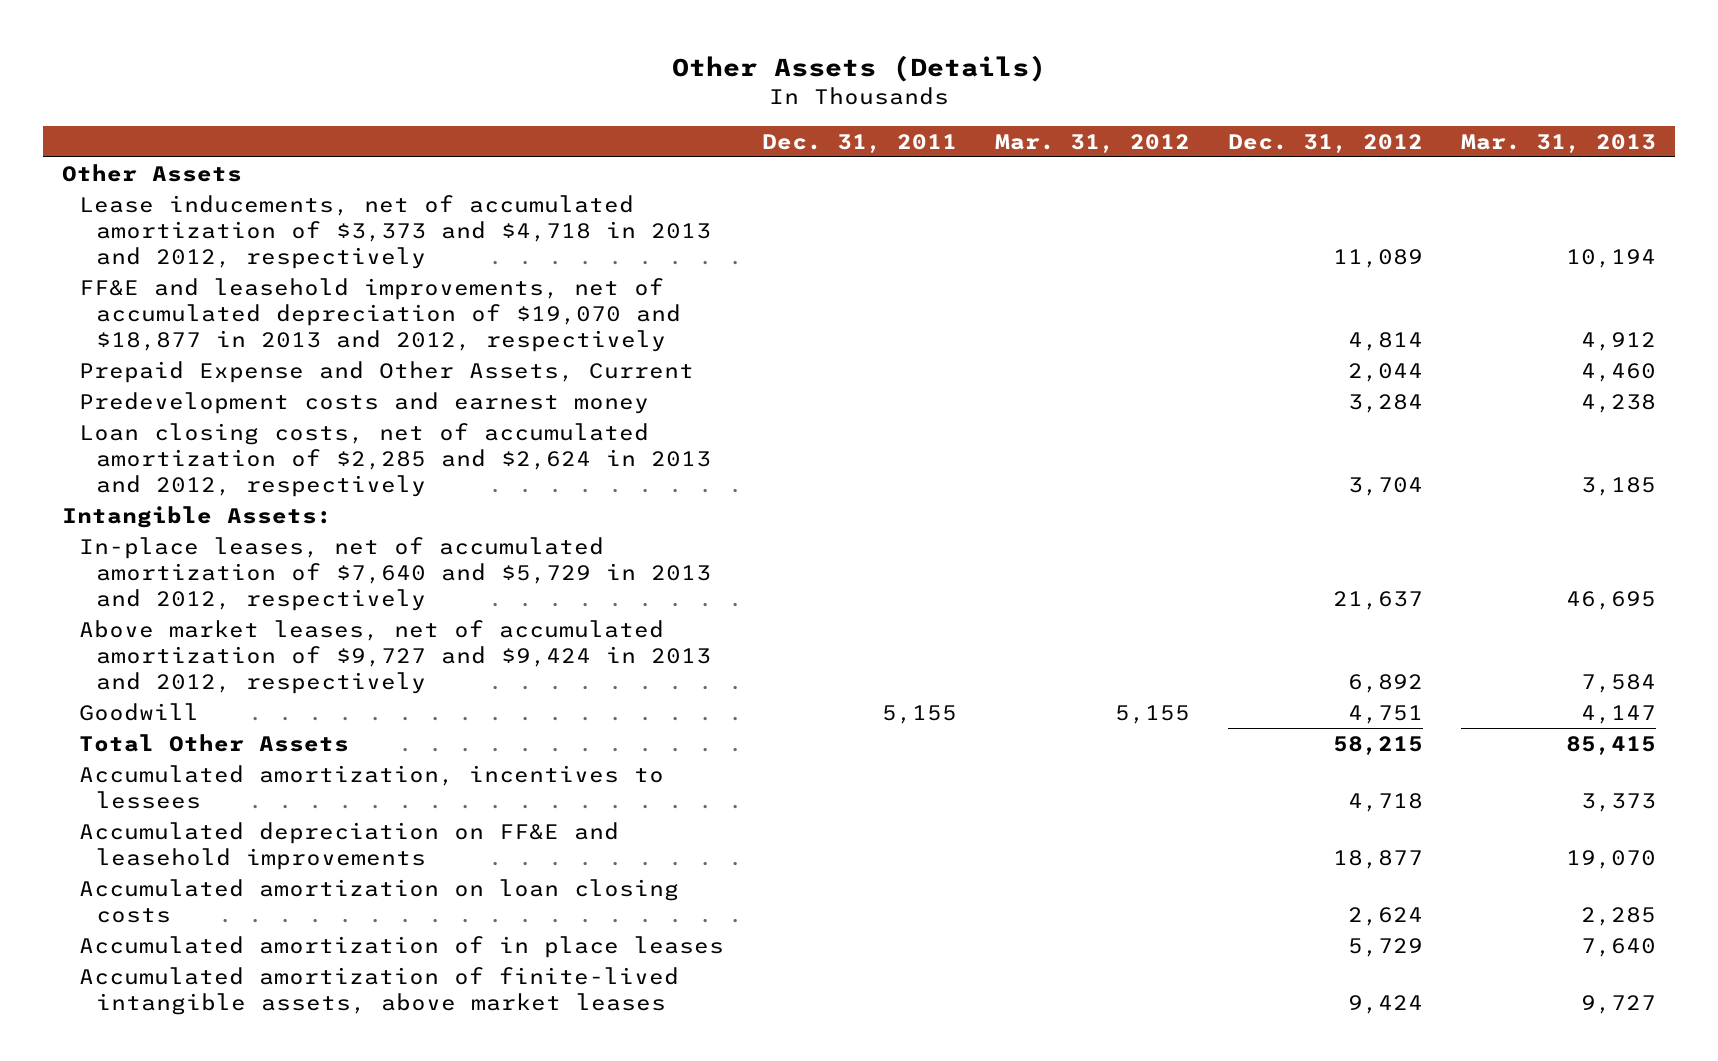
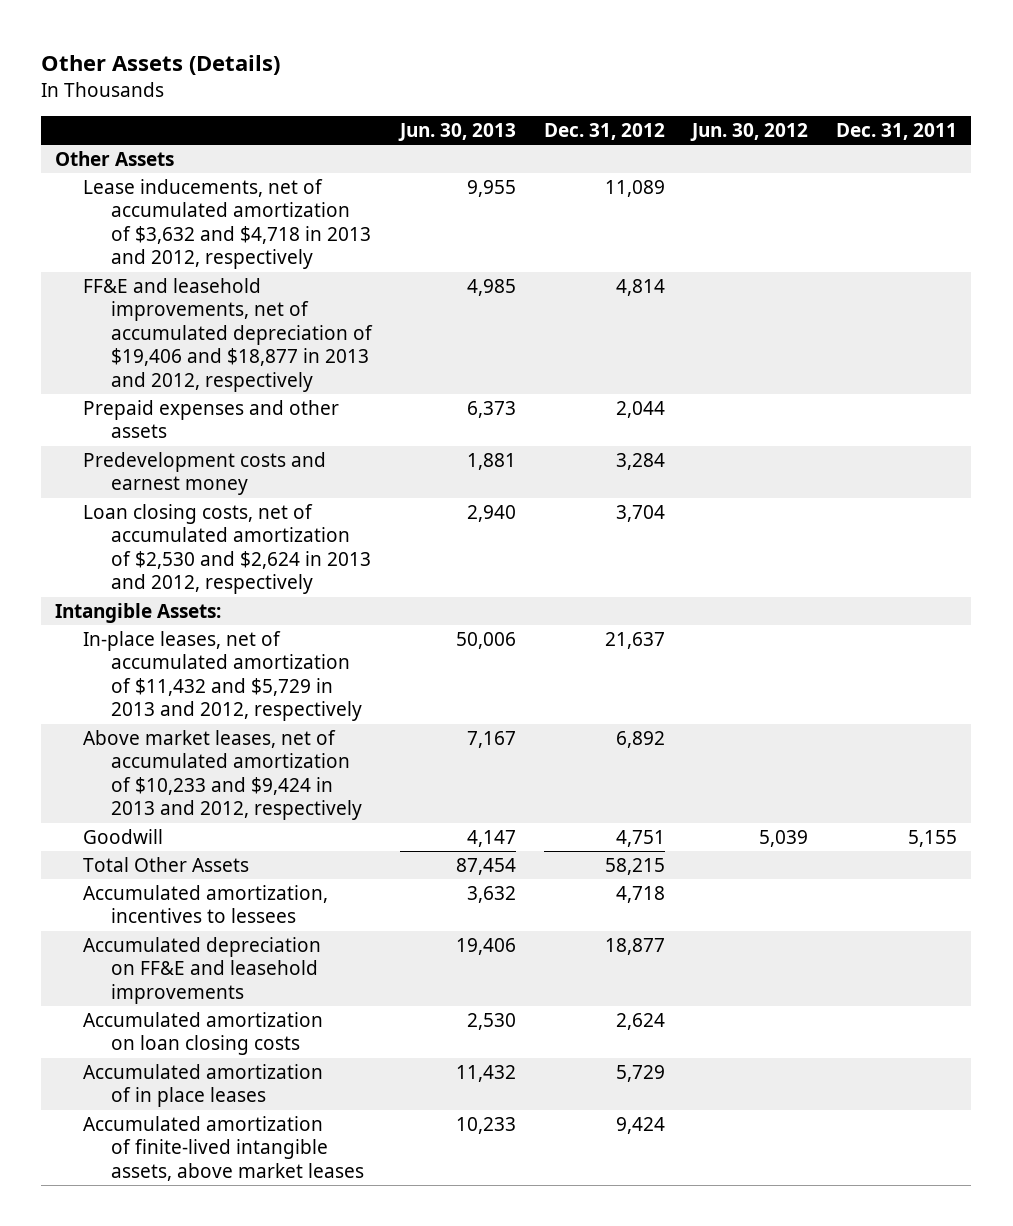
[994,133,1190,153] Mar. 31, 2012 -> none
[1460,133,1656,153] Mar. 31, 2013 -> none
none -> [397,122,516,141] Jun. 30, 2013
none -> [690,122,809,141] Jun. 30, 2012
[79,195,711,269] Lease inducements, net of accumulated amortization of $3,373 and $4,718 in 2013 and 2012, respectively -> [83,179,371,270] Lease inducements, net of accumulated amortization of $3,632 and $4,718 in 2013 and 2012, respectively
[79,278,681,352] FF&E and leasehold improvements, net of accumulated depreciation of $19,070 and $18,877 in 2013 and 2012, respectively -> [83,278,373,392] FF&E and leasehold improvements, net of accumulated depreciation of $19,406 and $18,877 in 2013 and 2012, respectively
[79,361,695,384] Prepaid Expense and Other Assets, Current -> [83,400,340,439] Prepaid expenses and other assets
[79,423,711,497] Loan closing costs, net of accumulated amortization of $2,285 and $2,624 in 2013 and 2012, respectively -> [83,504,371,595] Loan closing costs, net of accumulated amortization of $2,530 and $2,624 in 2013 and 2012, respectively
[79,537,711,611] In-place leases, net of accumulated amortization of $7,640 and $5,729 in 2013 and 2012, respectively -> [83,631,362,722] In-place leases, net of accumulated amortization of $11,432 and $5,729 in 2013 and 2012, respectively
[79,620,711,694] Above market leases, net of accumulated amortization of $9,727 and $9,424 in 2013 and 2012, respectively -> [83,730,362,821] Above market leases, net of accumulated amortization of $10,233 and $9,424 in 2013 and 2012, respectively

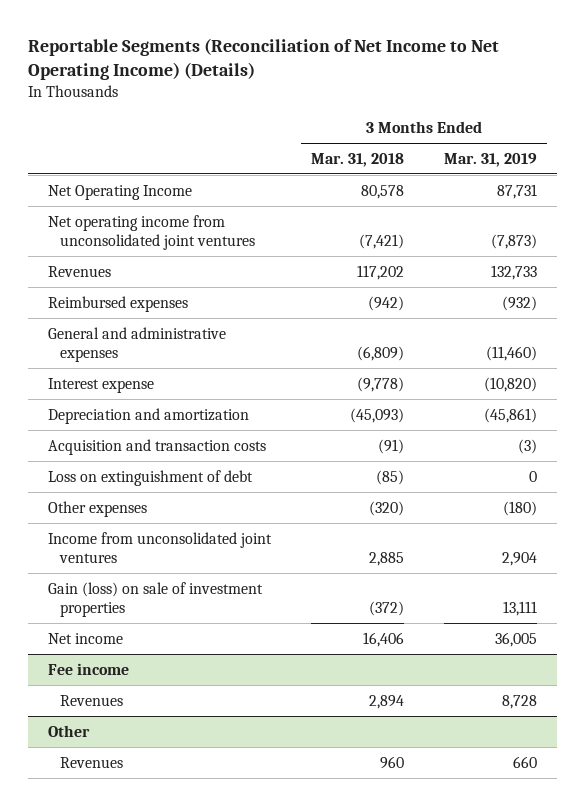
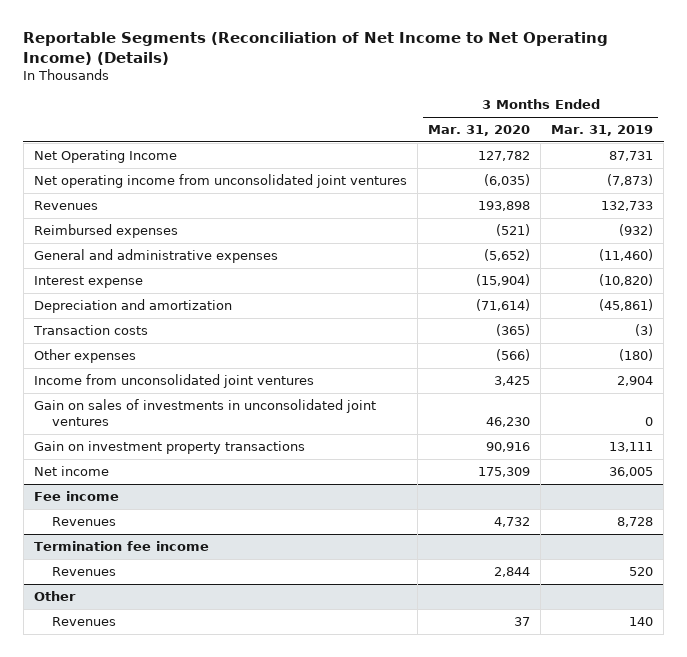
[310,152,404,167] Mar. 31, 2018 -> none
none -> [428,124,531,136] Mar. 31, 2020
[47,469,253,486] Loss on extinguishment of debt -> none
[47,438,266,455] Acquisition and transaction costs -> [32,324,148,335] Transaction costs
none -> [33,398,376,427] Gain on sales of investments in unconsolidated joint ventures
[47,581,263,618] Gain (loss) on sale of investment properties -> [33,440,305,454] Gain on investment property transactions
none -> [33,540,209,551] Termination fee income
none -> [51,566,116,576] Revenues
[512,755,537,768] 660 -> [629,616,654,626] 140

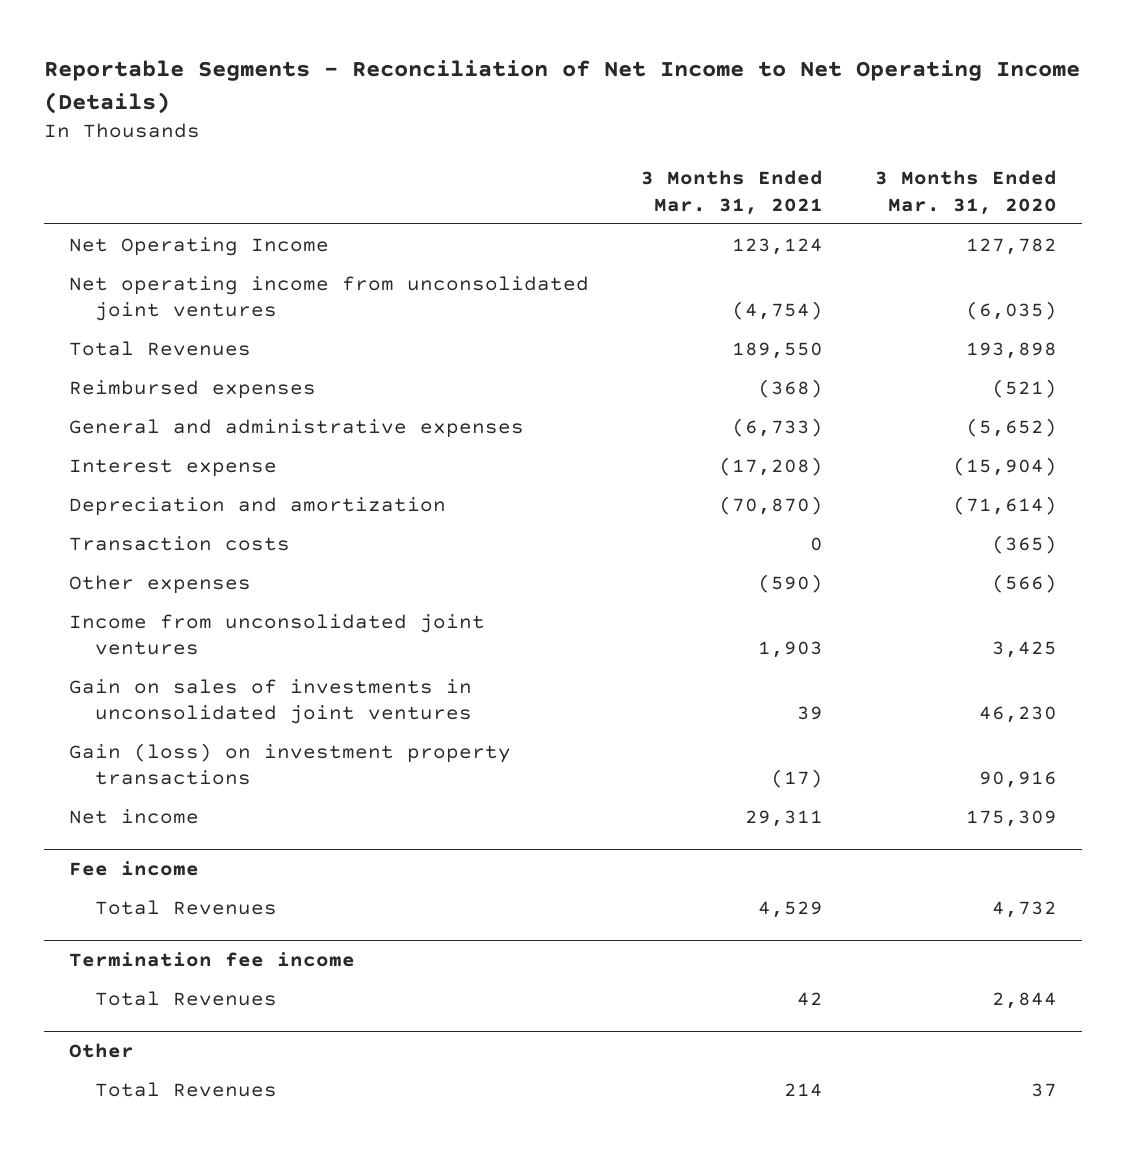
[23,32,609,65] Reportable Segments (Reconciliation of Net Income to Net Operating Income) (Details) -> [43,60,1080,114] Reportable Segments - Reconciliation of Net Income to Net Operating Income (Details)
[551,124,654,136] Mar. 31, 2019 -> none
none -> [640,170,823,215] 3 Months Ended Mar. 31, 2021
[33,200,98,210] Revenues -> [69,340,252,356] Total Revenues
[33,440,305,454] Gain on investment property transactions -> [69,742,512,786] Gain (loss) on investment property transactions
[51,516,116,526] Revenues -> [95,899,278,915] Total Revenues
[51,566,116,576] Revenues -> [95,990,278,1006] Total Revenues
[51,616,116,626] Revenues -> [95,1081,278,1097] Total Revenues

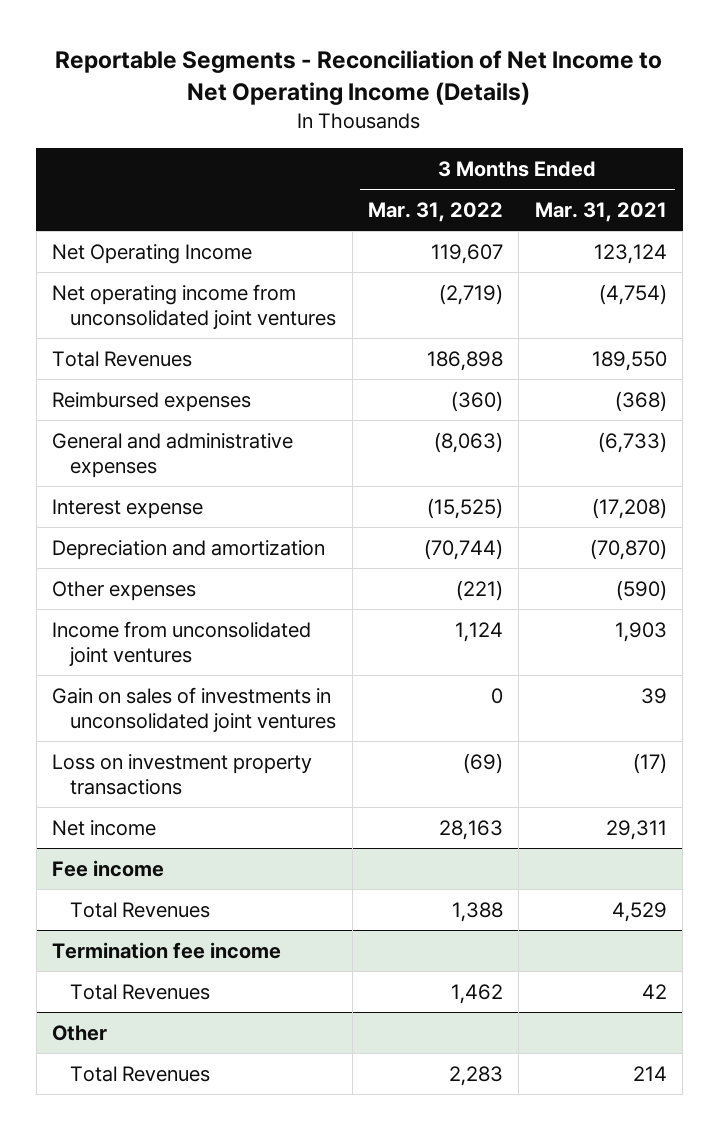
[874,170,1057,215] 3 Months Ended Mar. 31, 2020 -> none
none -> [367,202,503,223] Mar. 31, 2022
[69,535,291,551] Transaction costs -> none
[69,742,512,786] Gain (loss) on investment property transactions -> [52,753,313,795] Loss on investment property transactions

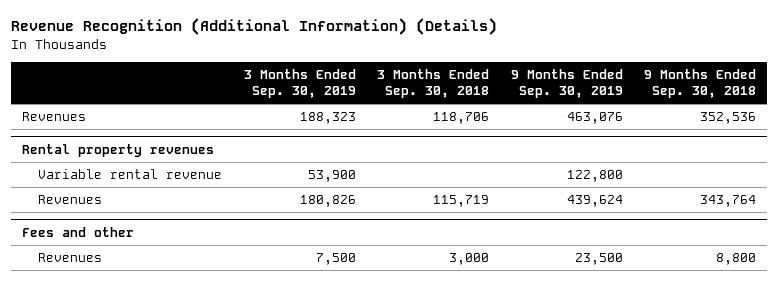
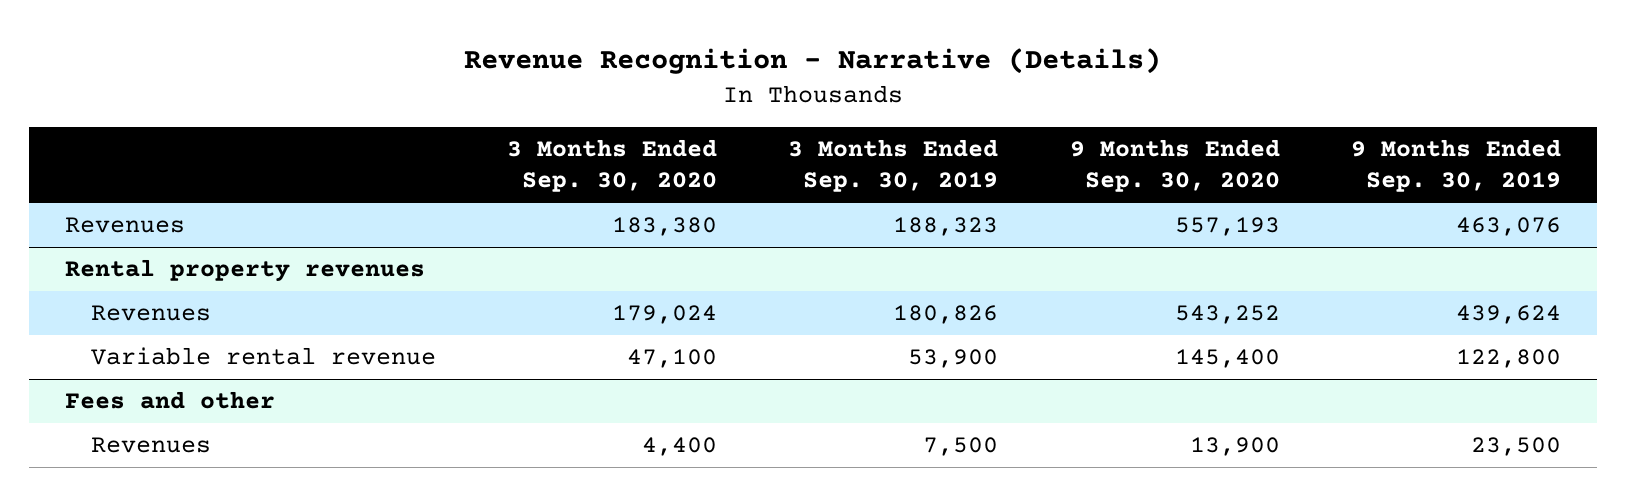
[11,18,498,36] Revenue Recognition (Additional Information) (Details) -> [463,48,1161,75] Revenue Recognition - Narrative (Details)
[377,69,490,98] 3 Months Ended Sep. 30, 2018 -> none
[644,69,757,98] 9 Months Ended Sep. 30, 2018 -> none
none -> [507,139,718,193] 3 Months Ended Sep. 30, 2020
none -> [1069,139,1280,193] 9 Months Ended Sep. 30, 2020
[38,169,223,180] Variable rental revenue -> [90,347,436,366] Variable rental revenue

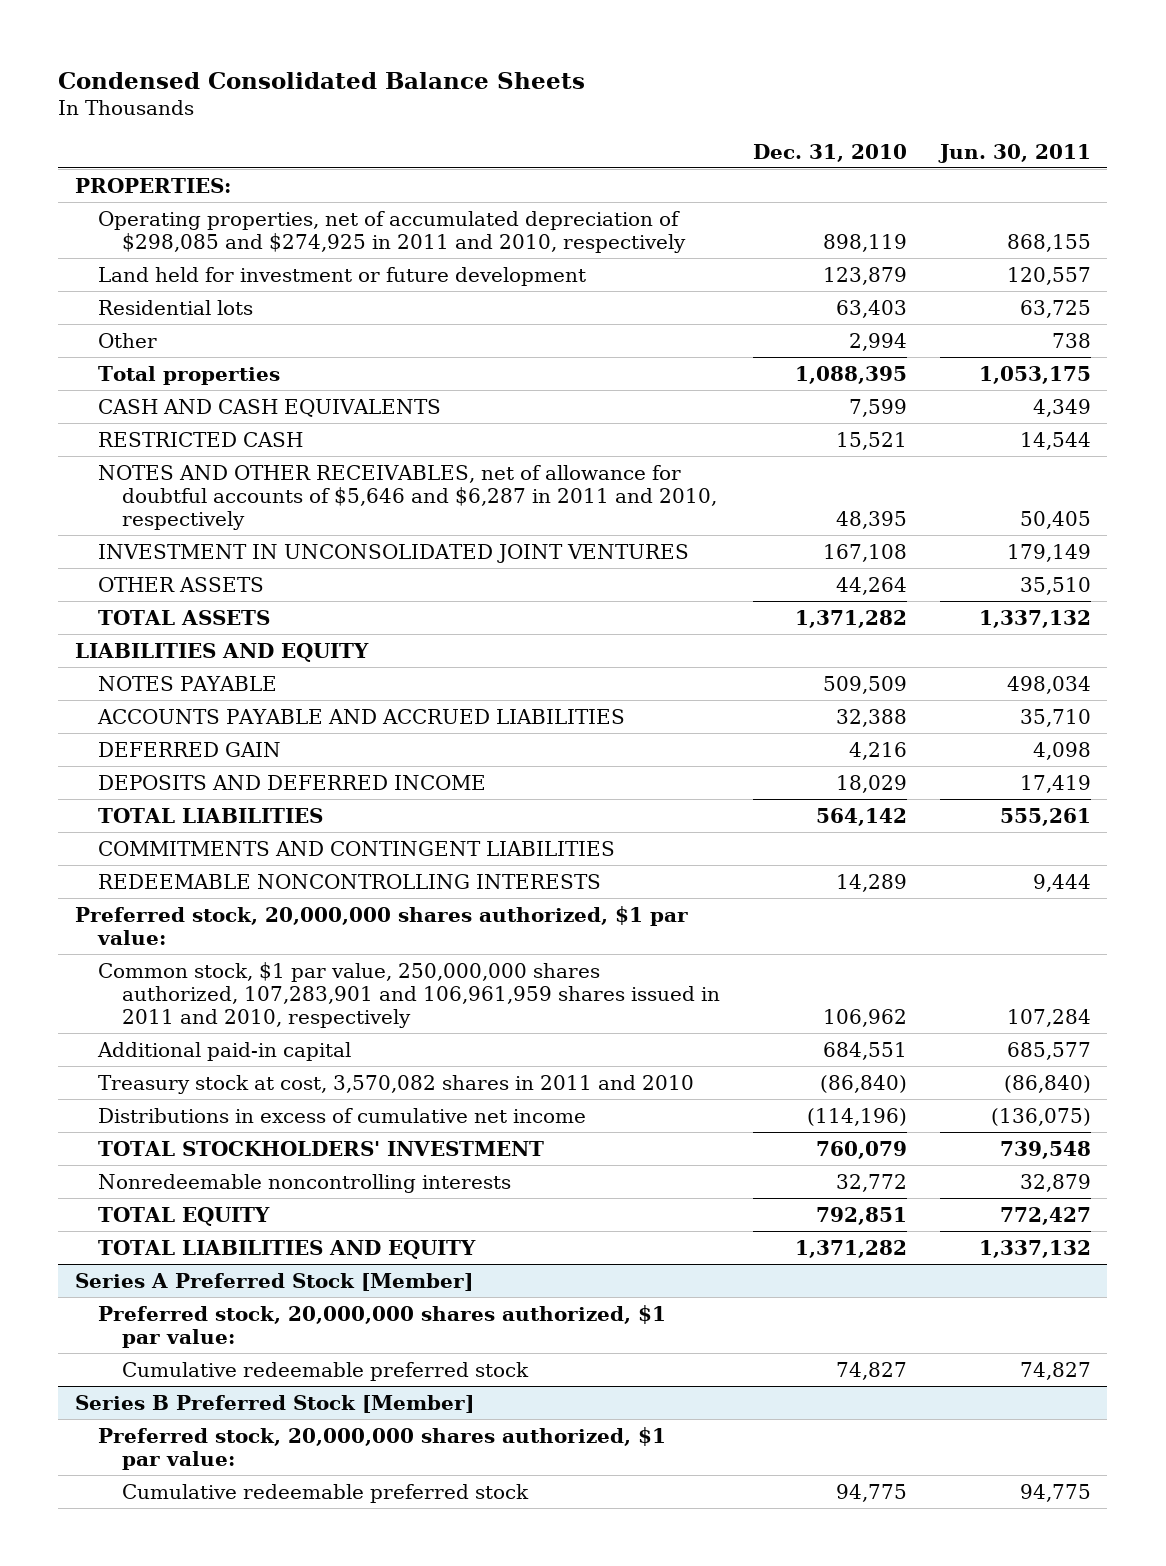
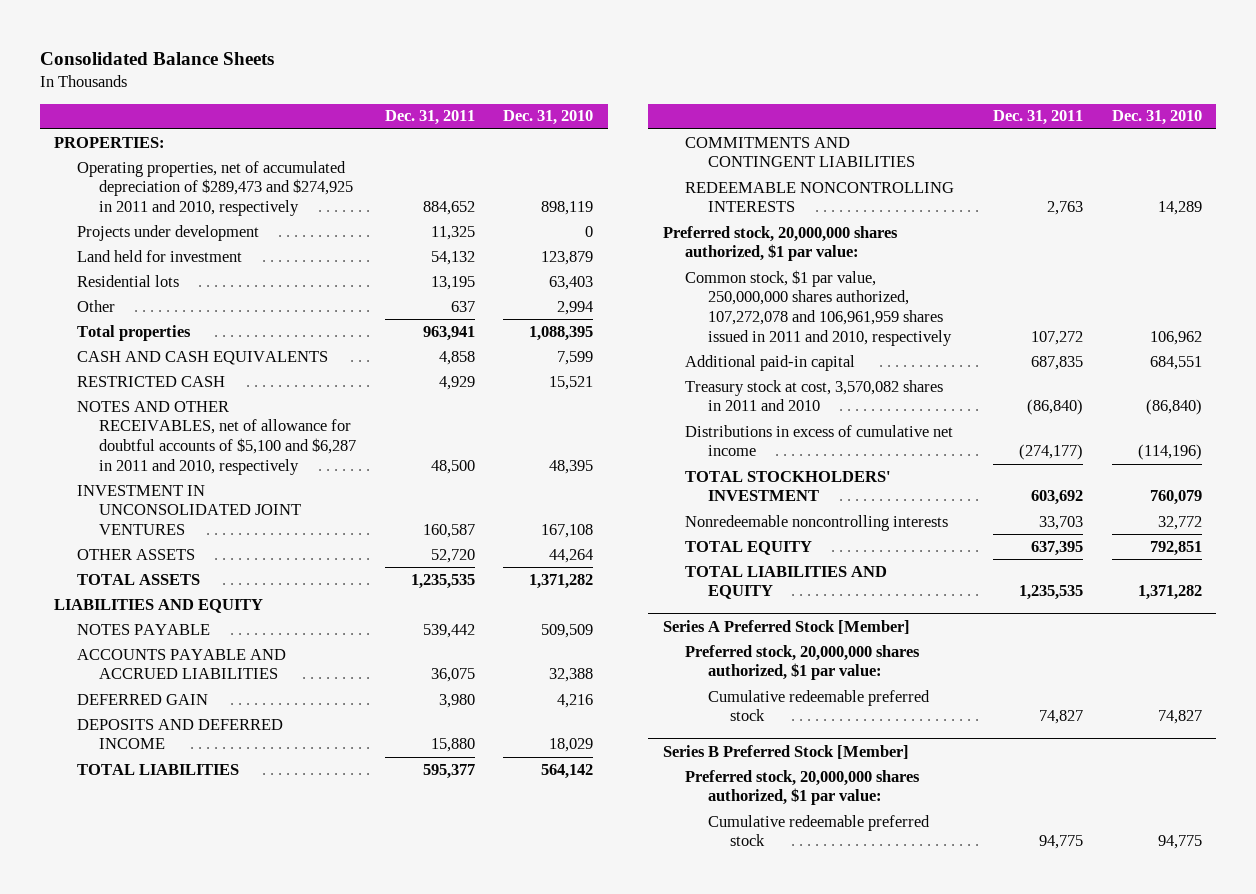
[58,71,586,89] Condensed Consolidated Balance Sheets -> [39,52,274,66] Consolidated Balance Sheets
[937,143,1091,163] Jun. 30, 2011 -> none
none -> [384,110,475,126] Dec. 31, 2011
[98,210,686,253] Operating properties, net of accumulated depreciation of $298,085 and $274,925 in 2011 and 2010, respectively -> [76,160,354,217] Operating properties, net of accumulated depreciation of $289,473 and $274,925 in 2011 and 2010, respectively
none -> [76,224,259,241] Projects under development
[98,266,587,286] Land held for investment or future development -> [76,249,242,262] Land held for investment
[98,464,717,531] NOTES AND OTHER RECEIVABLES, net of allowance for doubtful accounts of $5,646 and $6,287 in 2011 and 2010, respectively -> [76,400,357,475] NOTES AND OTHER RECEIVABLES, net of allowance for doubtful accounts of $5,100 and $6,287 in 2011 and 2010, respectively
[98,961,720,1029] Common stock, $1 par value, 250,000,000 shares authorized, 107,283,901 and 106,961,959 shares issued in 2011 and 2010, respectively -> [685,269,952,346] Common stock, $1 par value, 250,000,000 shares authorized, 107,272,078 and 106,961,959 shares issued in 2011 and 2010, respectively

